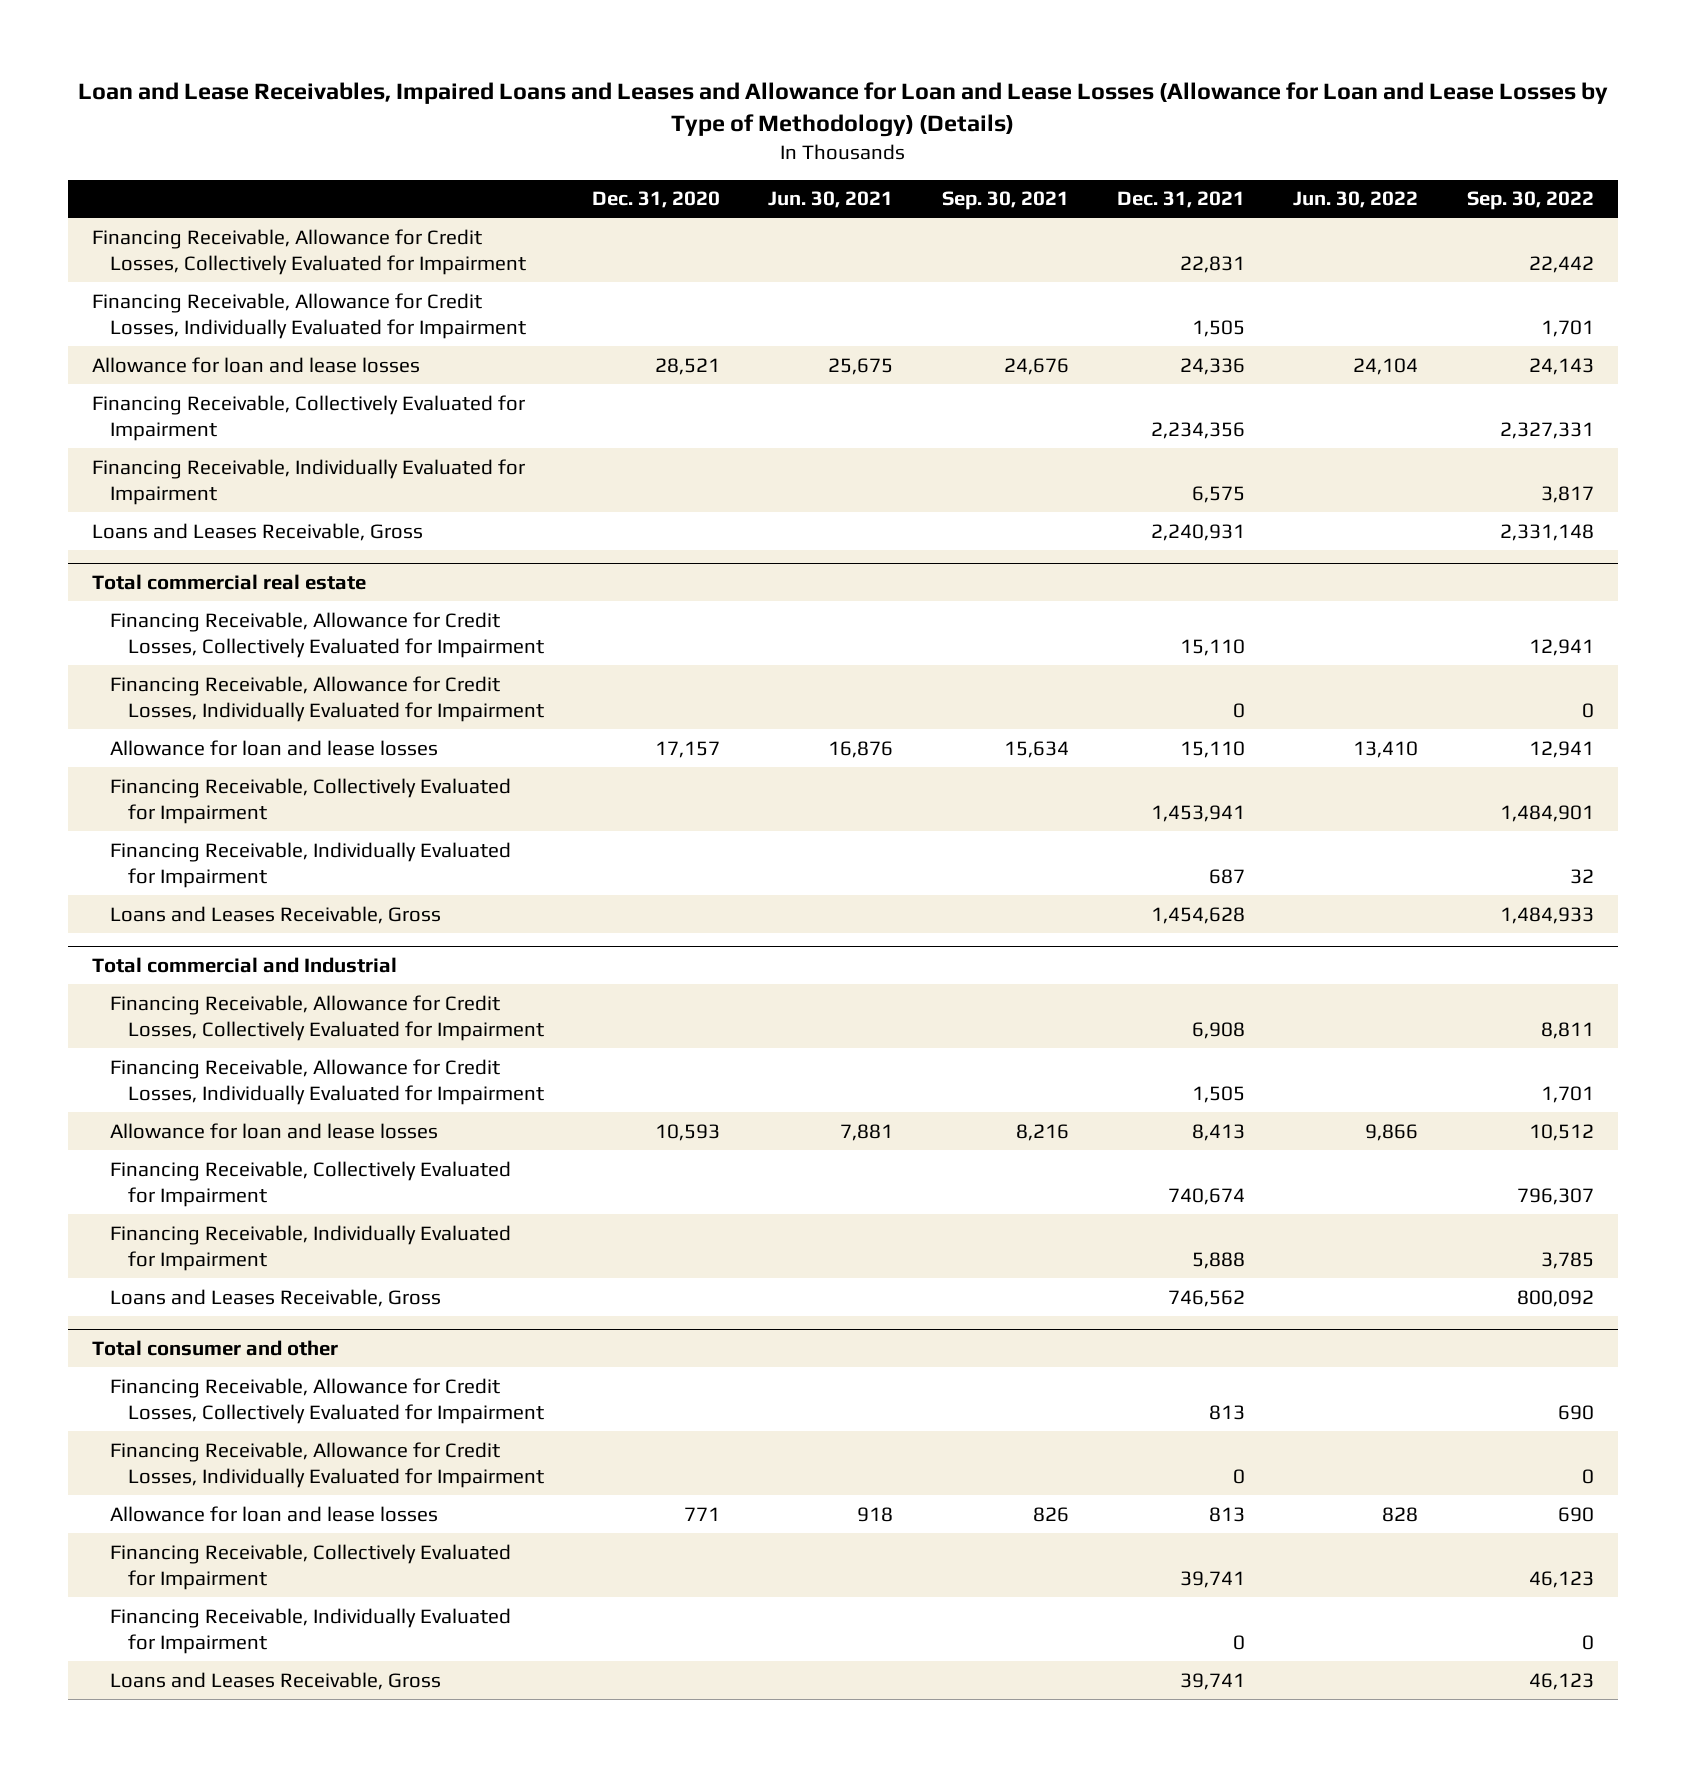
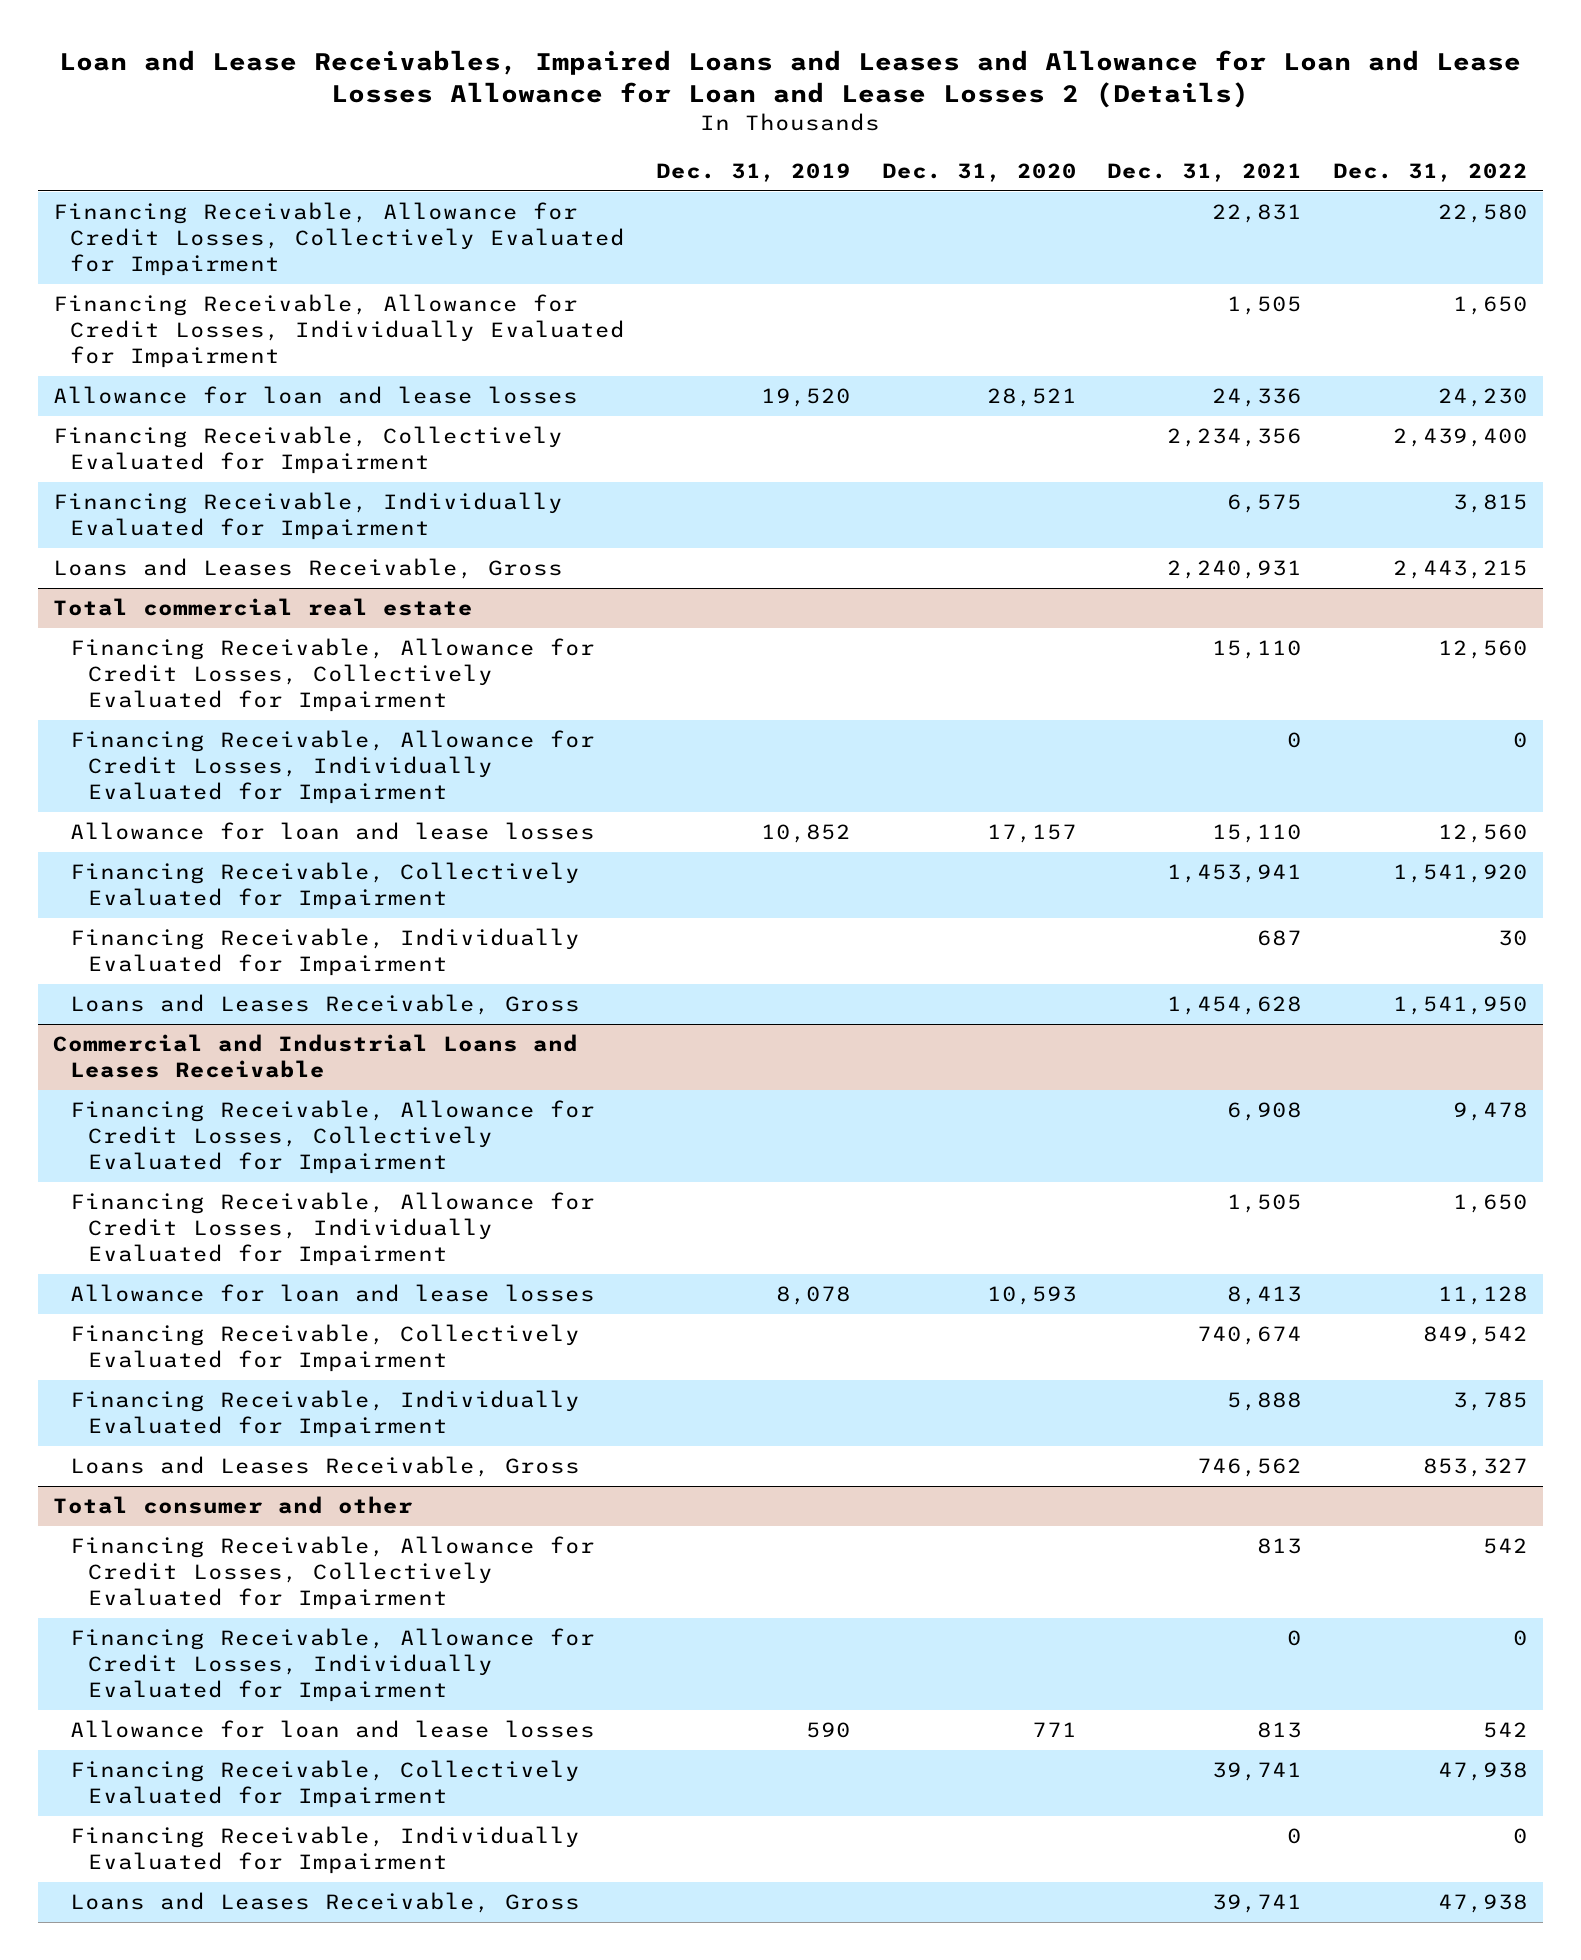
[77,82,1608,138] Loan and Lease Receivables, Impaired Loans and Leases and Allowance for Loan and Lease Losses (Allowance for Loan and Lease Losses by Type of Methodology) (Details) -> [59,49,1522,109] Loan and Lease Receivables, Impaired Loans and Leases and Allowance for Loan and Lease Losses Allowance for Loan and Lease Losses 2 (Details)
[768,191,894,209] Jun. 30, 2021 -> none
[941,191,1069,211] Sep. 30, 2021 -> none
[1293,191,1419,209] Jun. 30, 2022 -> none
[1466,191,1594,211] Sep. 30, 2022 -> none
none -> [656,163,852,183] Dec. 31, 2019
none -> [1332,163,1528,183] Dec. 31, 2022
[91,956,397,973] Total commercial and Industrial -> [53,1034,579,1079] Commercial and Industrial Loans and Leases Receivable

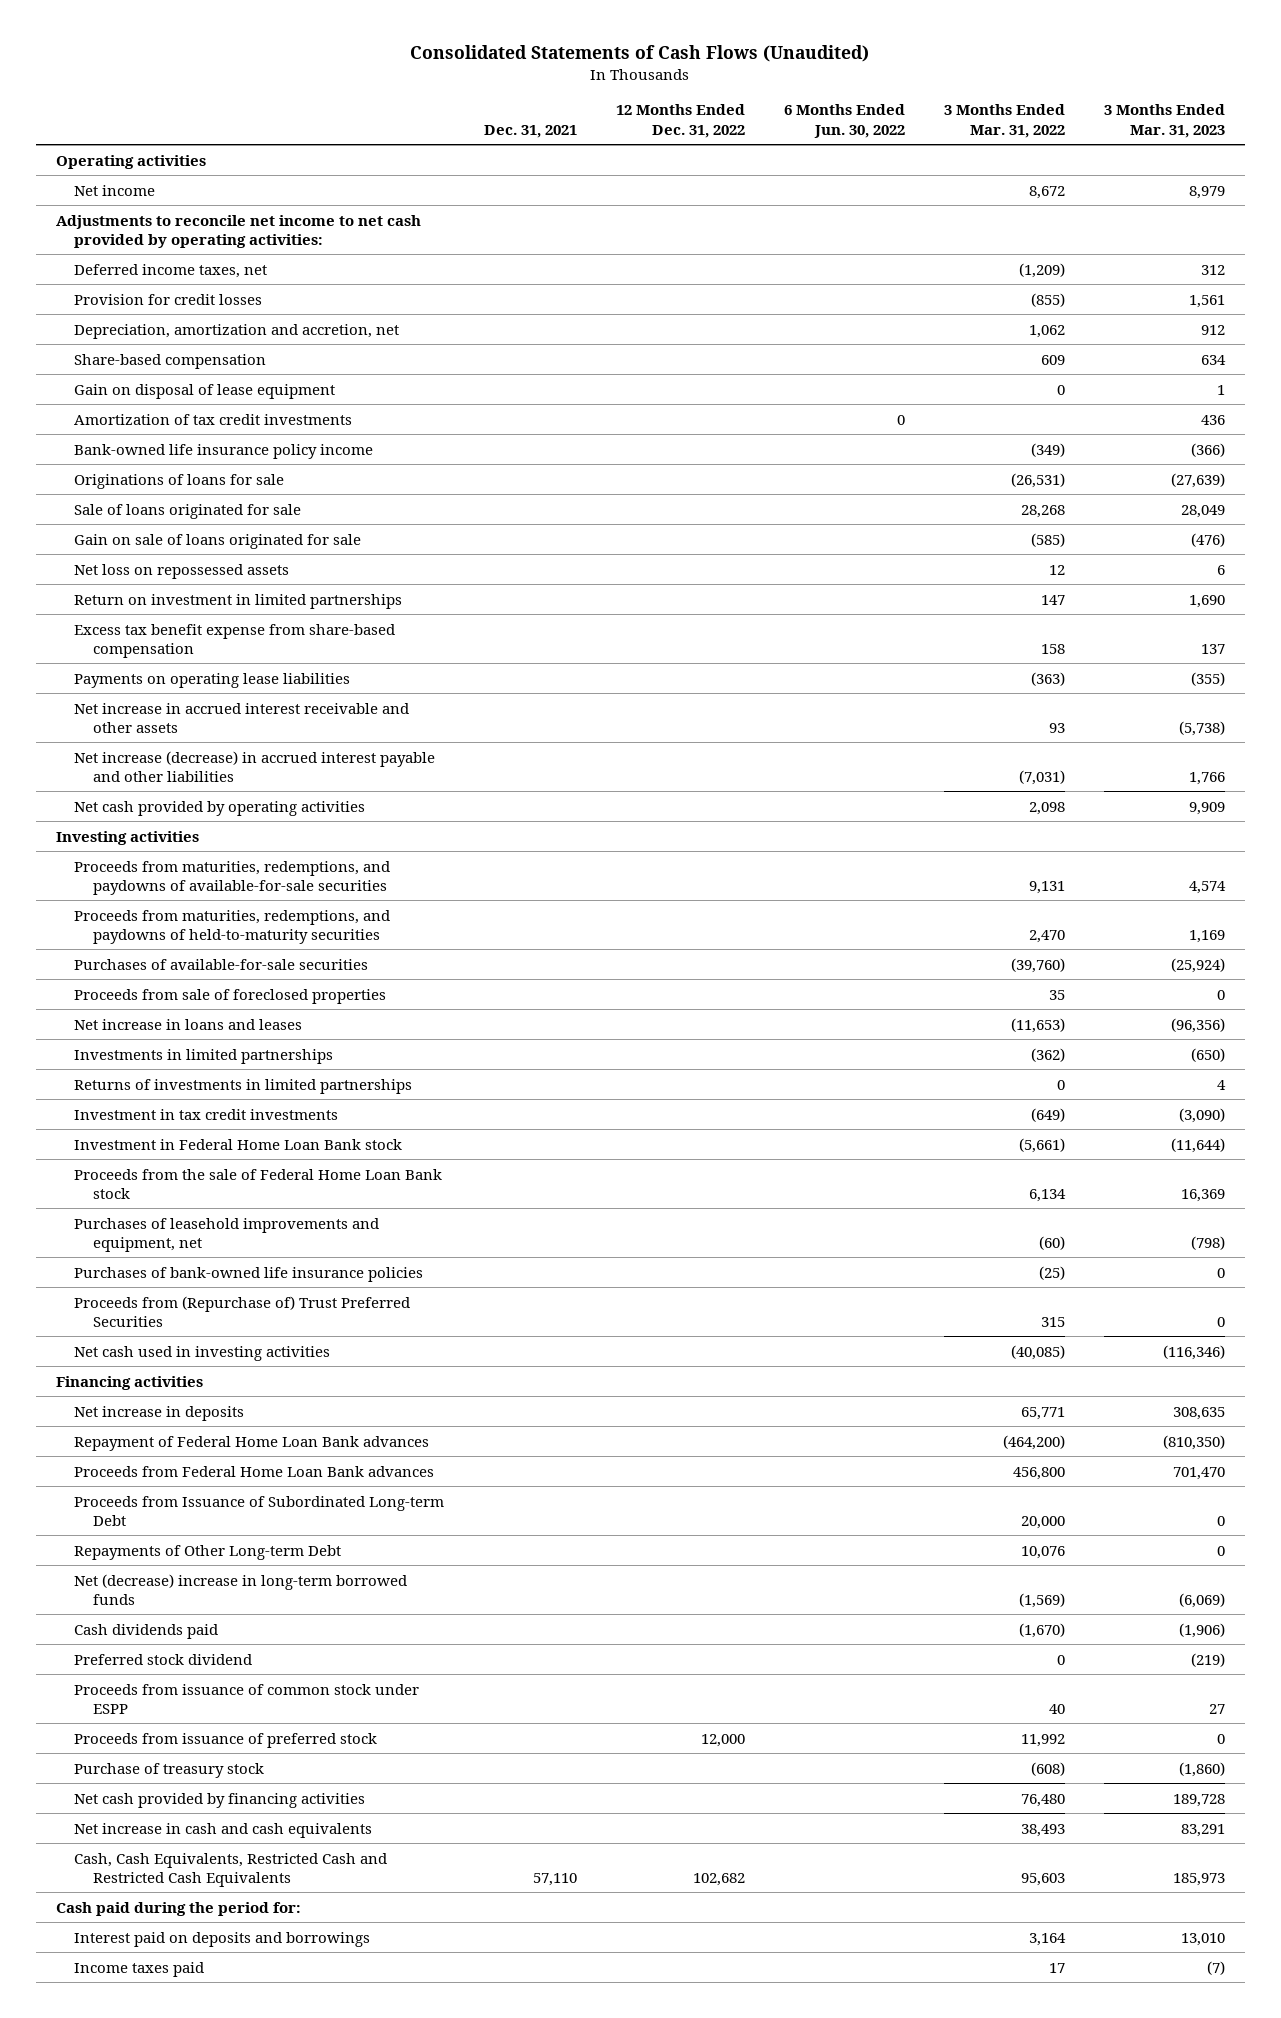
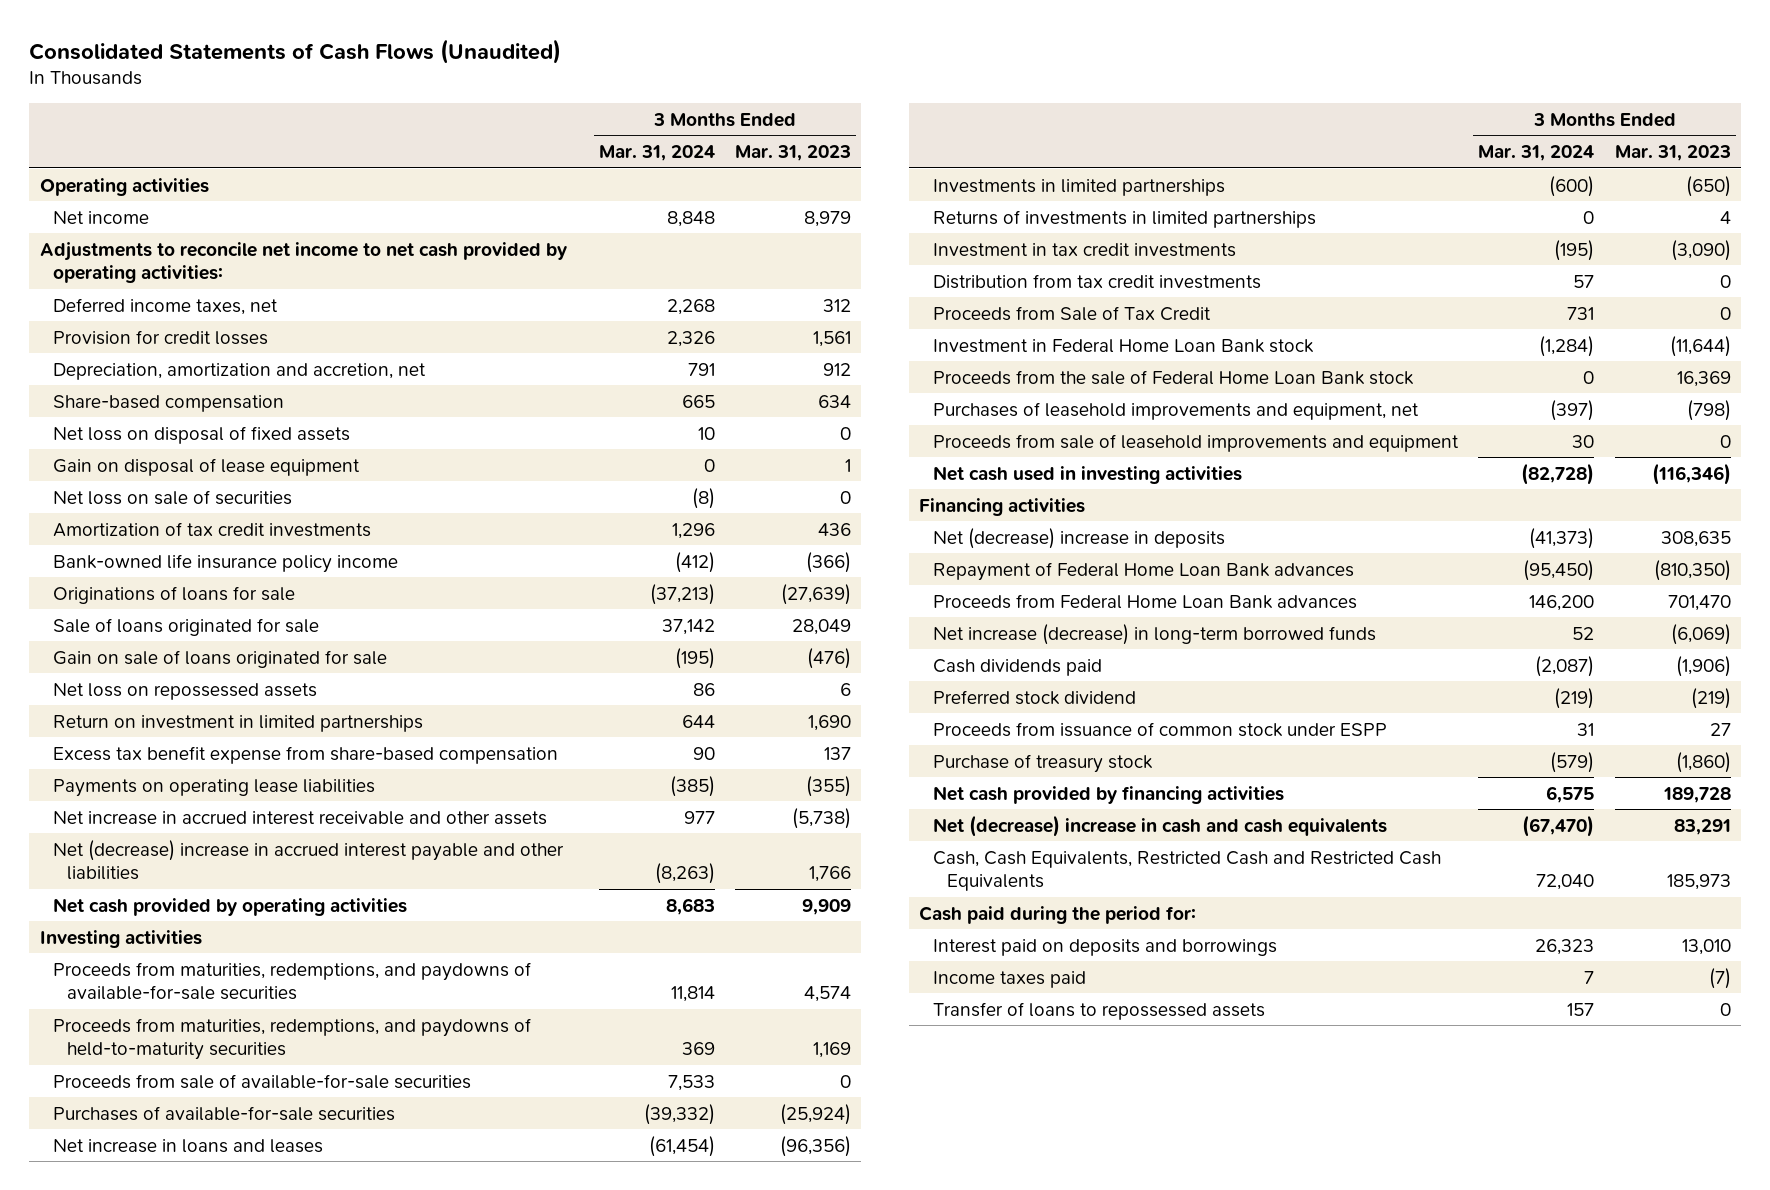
[483,124,577,138] Dec. 31, 2021 -> none
[615,104,745,138] 12 Months Ended Dec. 31, 2022 -> none
[783,104,905,138] 6 Months Ended Jun. 30, 2022 -> none
[943,104,1065,138] 3 Months Ended Mar. 31, 2022 -> none
none -> [598,145,715,162] Mar. 31, 2024
none -> [53,425,351,444] Net loss on disposal of fixed assets
none -> [53,489,293,505] Net loss on sale of securities
[74,750,436,782] Net increase (decrease) in accrued interest payable and other liabilities -> [53,839,565,881] Net (decrease) increase in accrued interest payable and other liabilities
none -> [53,1073,472,1089] Proceeds from sale of available-for-sale securities
[74,988,387,1004] Proceeds from sale of foreclosed properties -> none
none -> [932,273,1261,289] Distribution from tax credit investments
none -> [932,305,1211,321] Proceeds from Sale of Tax Credit
[74,1266,424,1282] Purchases of bank-owned life insurance policies -> none
[74,1295,411,1327] Proceeds from (Repurchase of) Trust Preferred Securities -> none
none -> [932,433,1459,452] Proceeds from sale of leasehold improvements and equipment
[74,1405,245,1421] Net increase in deposits -> [932,527,1225,549] Net (decrease) increase in deposits
[74,1495,445,1526] Proceeds from Issuance of Subordinated Long-term Debt -> none
[74,1544,342,1560] Repayments of Other Long-term Debt -> none
[74,1573,408,1605] Net (decrease) increase in long-term borrowed funds -> [932,623,1376,645] Net increase (decrease) in long-term borrowed funds
[74,1732,378,1748] Proceeds from issuance of preferred stock -> none
[74,1822,373,1838] Net increase in cash and cash equivalents -> [932,814,1387,837] Net (decrease) increase in cash and cash equivalents
none -> [932,1001,1265,1020] Transfer of loans to repossessed assets

